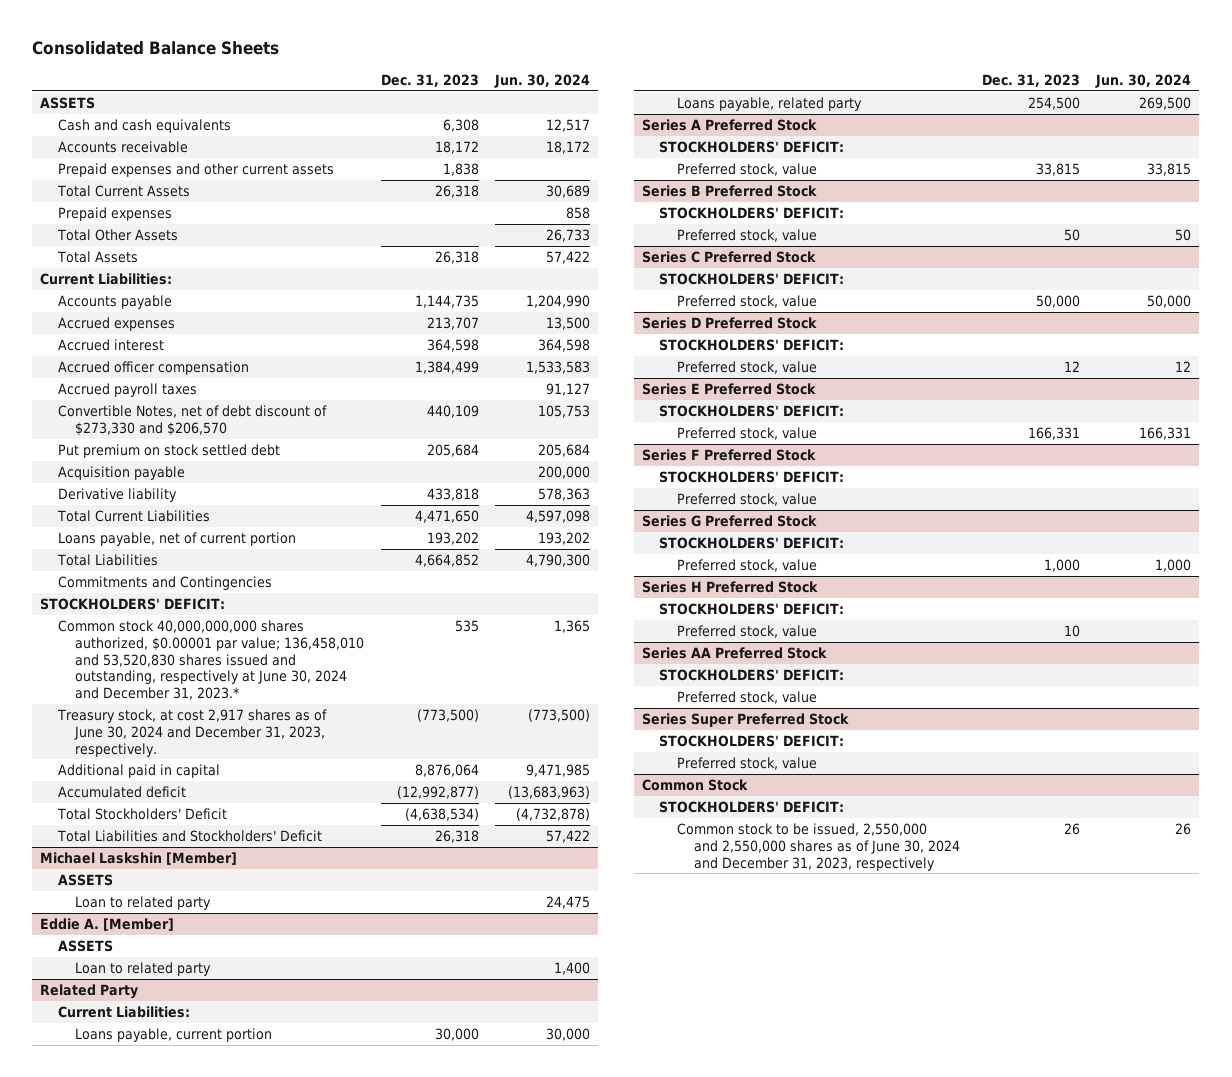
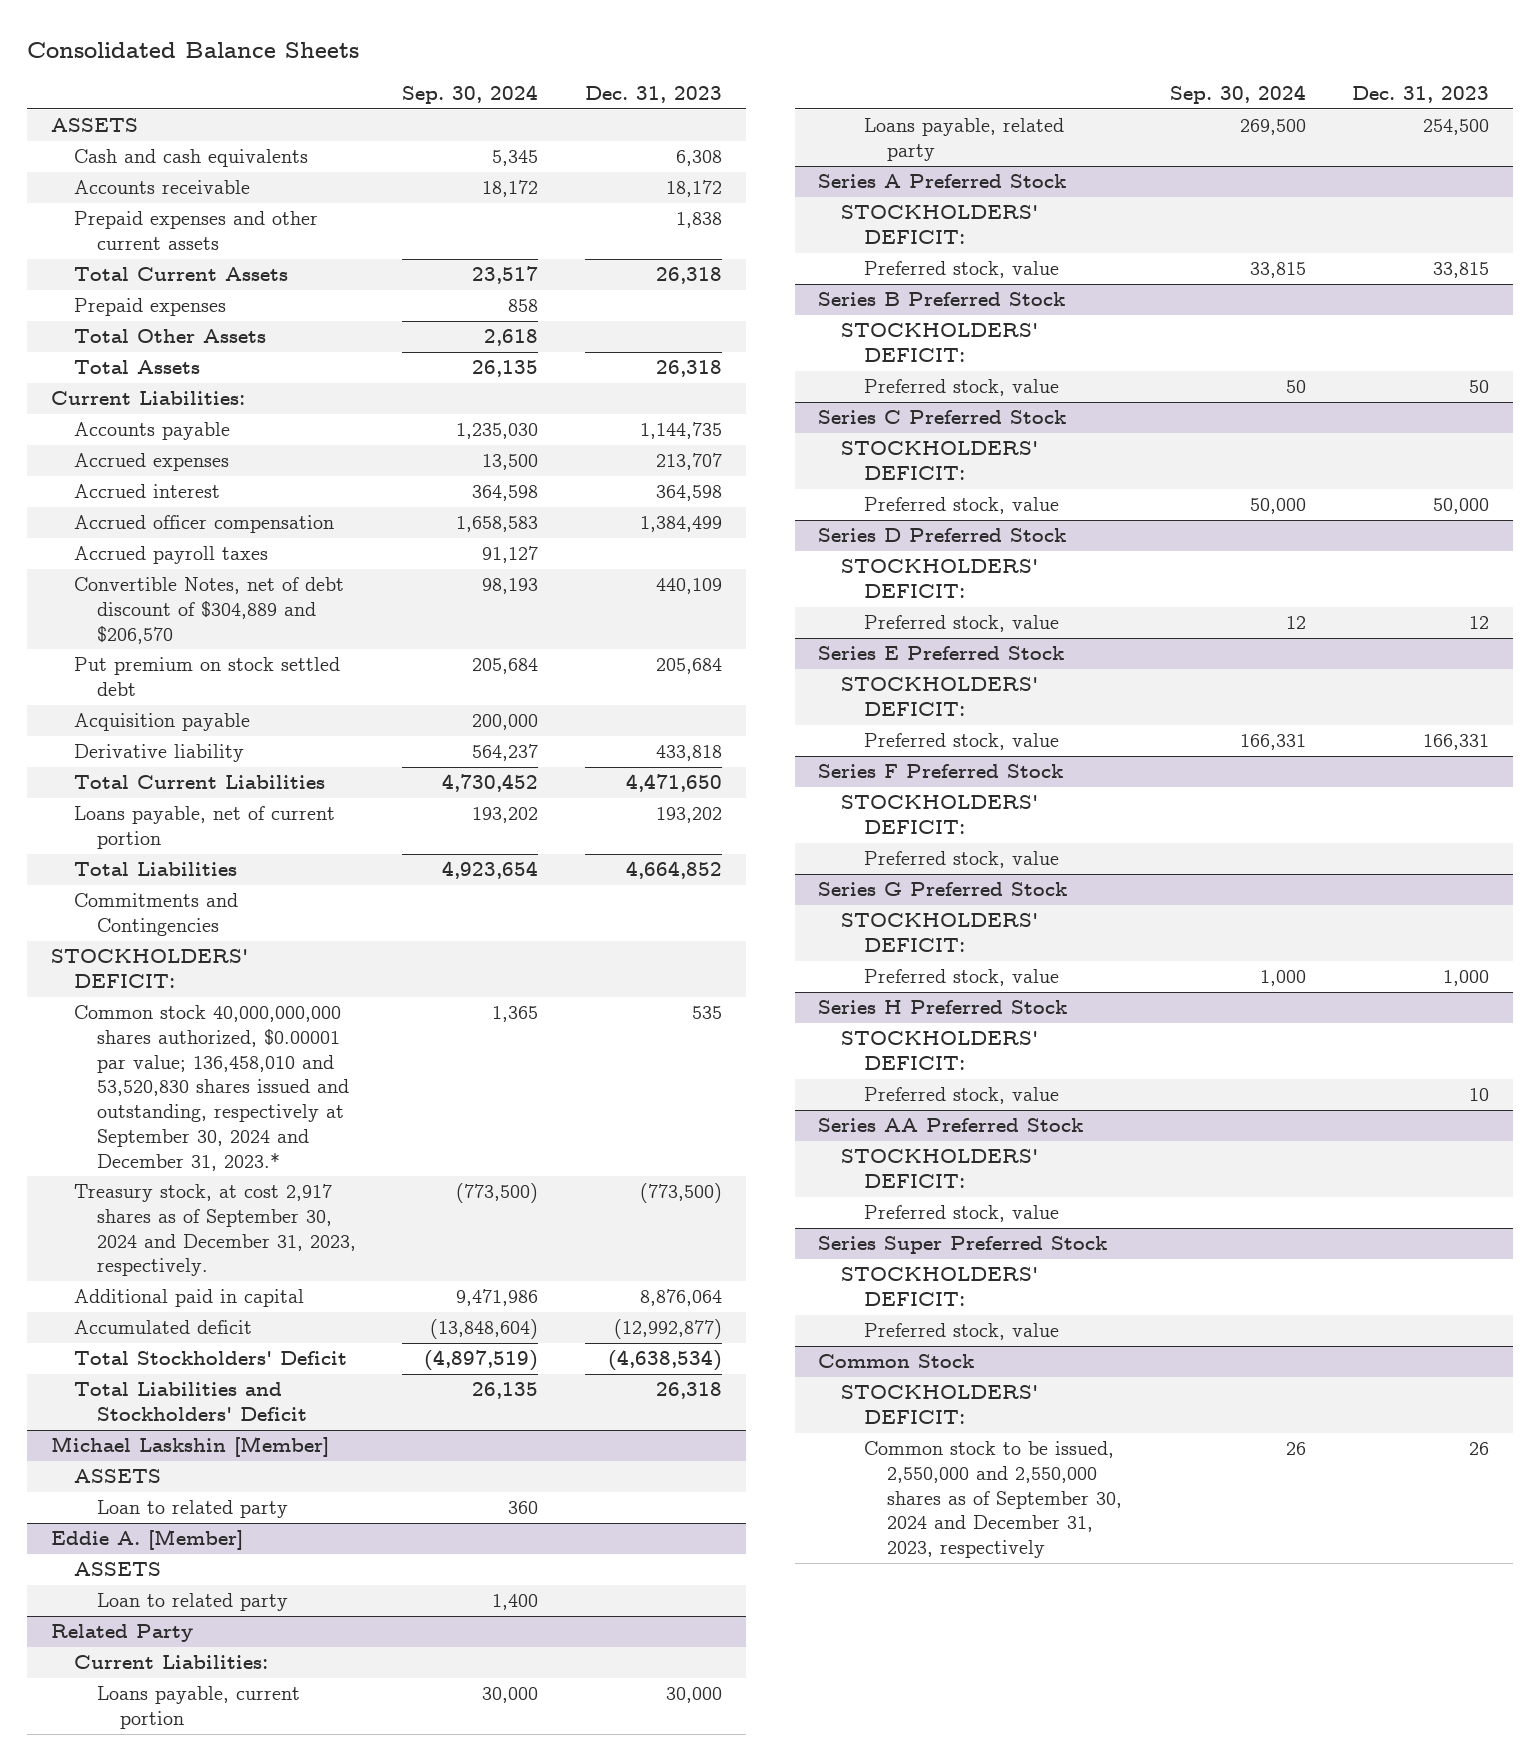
[493,73,590,88] Jun. 30, 2024 -> none
none -> [402,85,539,105] Sep. 30, 2024
[57,405,327,436] Convertible Notes, net of debt discount of $273,330 and $206,570 -> [73,577,344,644] Convertible Notes, net of debt discount of $304,889 and $206,570
[57,620,365,700] Common stock 40,000,000,000 shares authorized, $0.00001 par value; 136,458,010 and 53,520,830 shares issued and outstanding, respectively at June 30, 2024 and December 31, 2023.* -> [73,1005,349,1171] Common stock 40,000,000,000 shares authorized, $0.00001 par value; 136,458,010 and 53,520,830 shares issued and outstanding, respectively at September 30, 2024 and December 31, 2023.*
[56,709,327,757] Treasury stock, at cost 2,917 shares as of June 30, 2024 and December 31, 2023, respectively. -> [73,1184,356,1277] Treasury stock, at cost 2,917 shares as of September 30, 2024 and December 31, 2023, respectively.
[676,823,961,871] Common stock to be issued, 2,550,000 and 2,550,000 shares as of June 30, 2024 and December 31, 2023, respectively -> [864,1441,1122,1559] Common stock to be issued, 2,550,000 and 2,550,000 shares as of September 30, 2024 and December 31, 2023, respectively

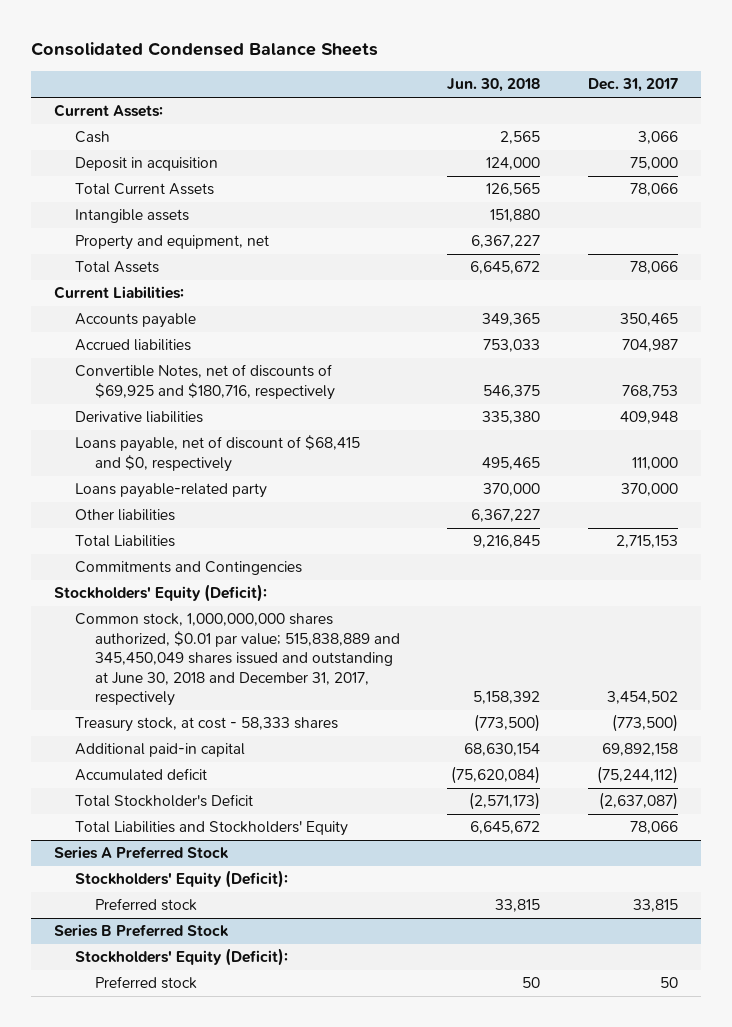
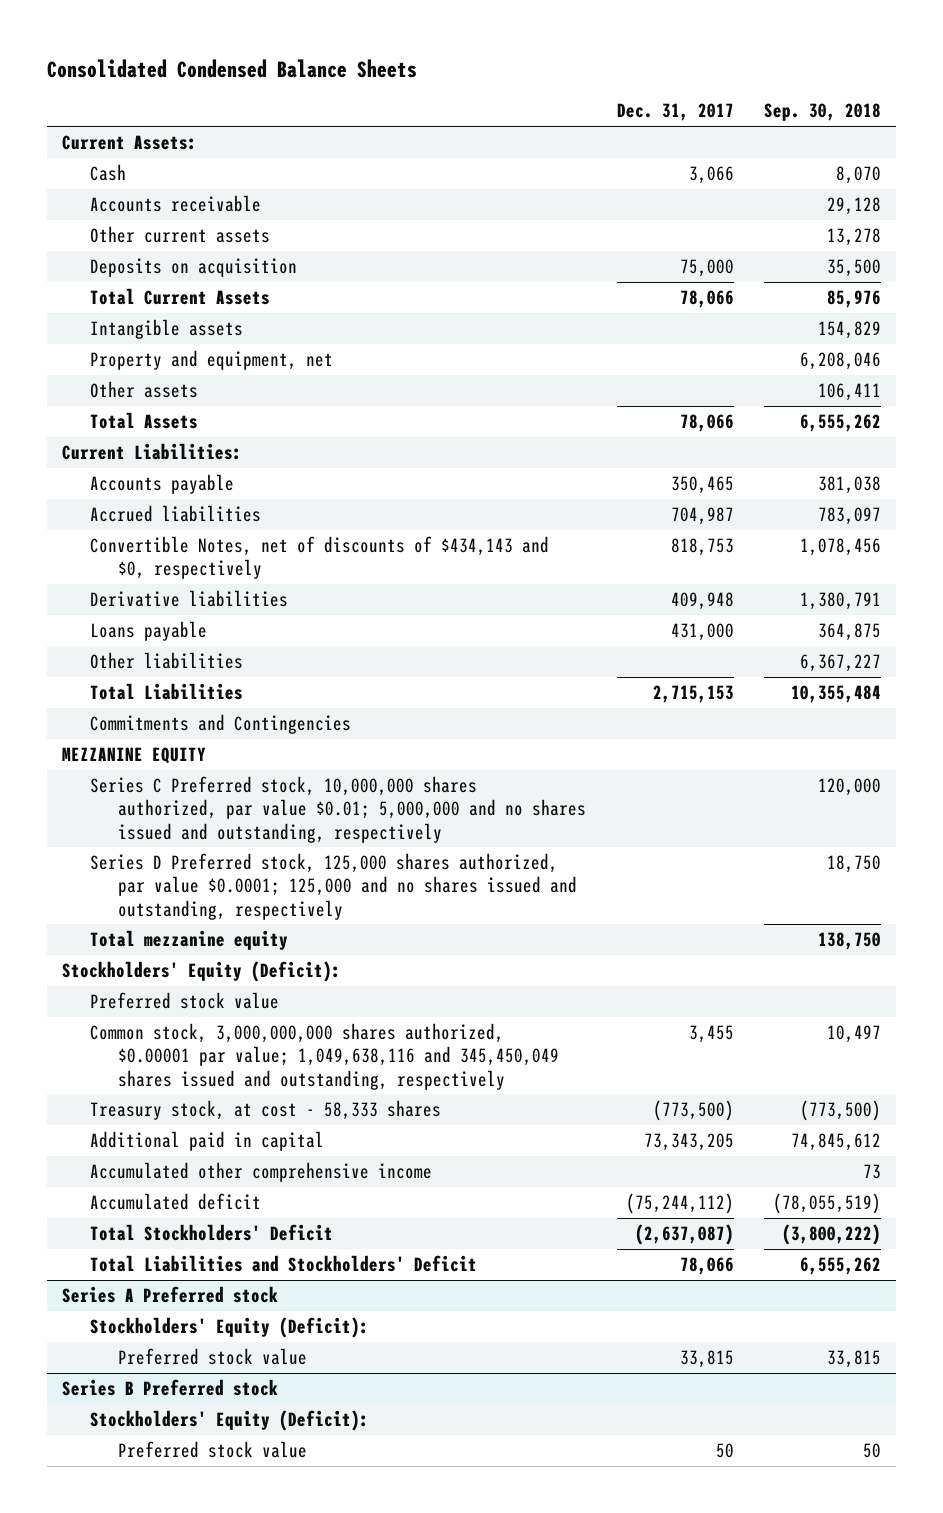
[447,78,541,93] Jun. 30, 2018 -> none
none -> [763,103,881,122] Sep. 30, 2018
none -> [90,194,262,212] Accounts receivable
none -> [90,225,271,243] Other current assets
[74,157,218,172] Deposit in acquisition -> [90,257,298,277] Deposits on acquisition
none -> [90,380,199,398] Other assets
[74,364,336,400] Convertible Notes, net of discounts of $69,925 and $180,716, respectively -> [90,535,550,580] Convertible Notes, net of discounts of $434,143 and $0, respectively
[621,384,678,398] 768,753 -> [670,537,734,556] 818,753
[74,483,267,499] Loans payable-related party -> none
[74,435,360,472] Loans payable, net of discount of $68,415 and $0, respectively -> [90,620,208,641] Loans payable
[631,456,678,470] 111,000 -> [670,622,734,641] 431,000
none -> [62,746,207,764] MEZZANINE EQUITY
none -> [90,775,587,843] Series C Preferred stock, 10,000,000 shares authorized, par value $0.01; 5,000,000 and no shares issued and outstanding, respectively
none -> [90,852,578,920] Series D Preferred stock, 125,000 shares authorized, par value $0.0001; 125,000 and no shares issued and outstanding, respectively
none -> [90,929,289,950] Total mezzanine equity
none -> [90,991,280,1009] Preferred stock value
[74,613,401,707] Common stock, 1,000,000,000 shares authorized, $0.01 par value; 515,838,889 and 345,450,049 shares issued and outstanding at June 30, 2018 and December 31, 2017, respectively -> [90,1022,560,1090] Common stock, 3,000,000,000 shares authorized, $0.00001 par value; 1,049,638,116 and 345,450,049 shares issued and outstanding, respectively
[606,691,678,705] 3,454,502 -> [688,1024,734,1043] 3,455
[74,743,245,758] Additional paid-in capital -> [90,1130,325,1151] Additional paid in capital
[601,743,678,757] 69,892,158 -> [643,1132,734,1151] 73,343,205
none -> [90,1161,433,1182] Accumulated other comprehensive income
[74,794,253,808] Total Stockholder's Deficit -> [90,1223,334,1241] Total Stockholders' Deficit
[74,821,348,837] Total Liabilities and Stockholders' Equity -> [90,1254,478,1272] Total Liabilities and Stockholders' Deficit
[54,846,230,860] Series A Preferred Stock -> [62,1285,279,1303] Series A Preferred stock
[95,898,198,912] Preferred stock -> [118,1347,308,1365] Preferred stock value
[54,924,230,938] Series B Preferred Stock -> [62,1378,279,1396] Series B Preferred stock
[95,976,198,990] Preferred stock -> [118,1440,308,1458] Preferred stock value

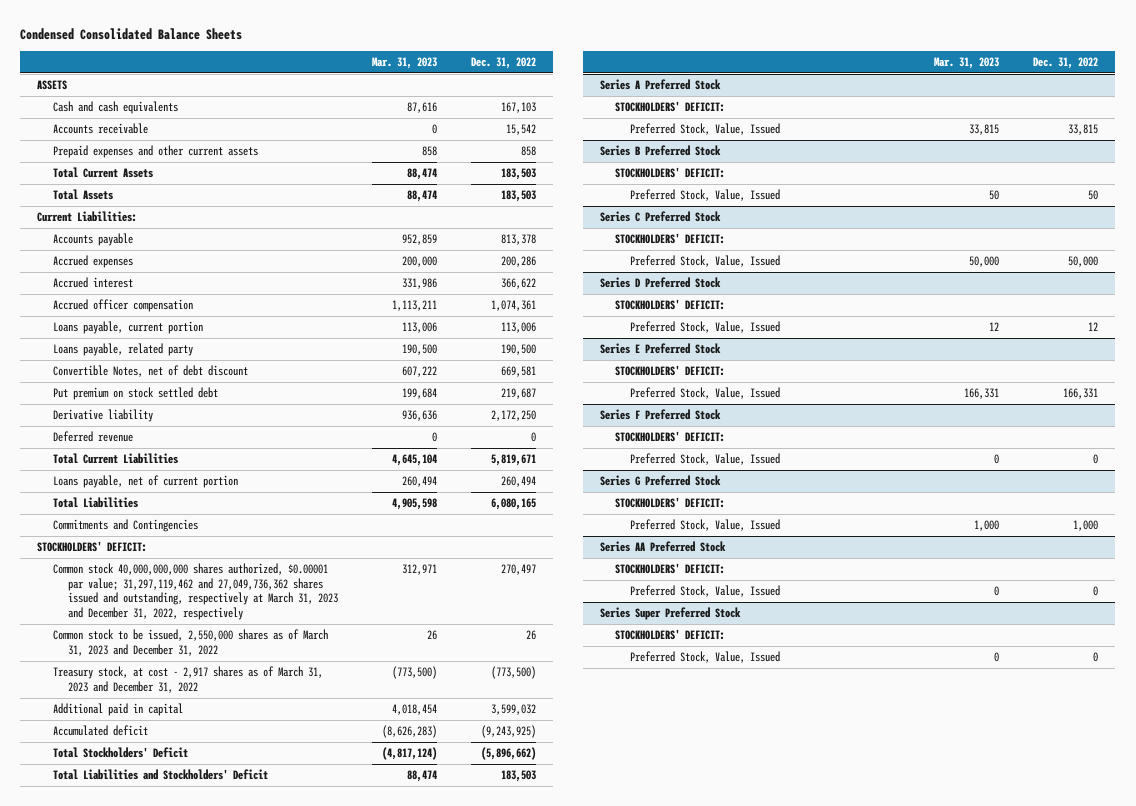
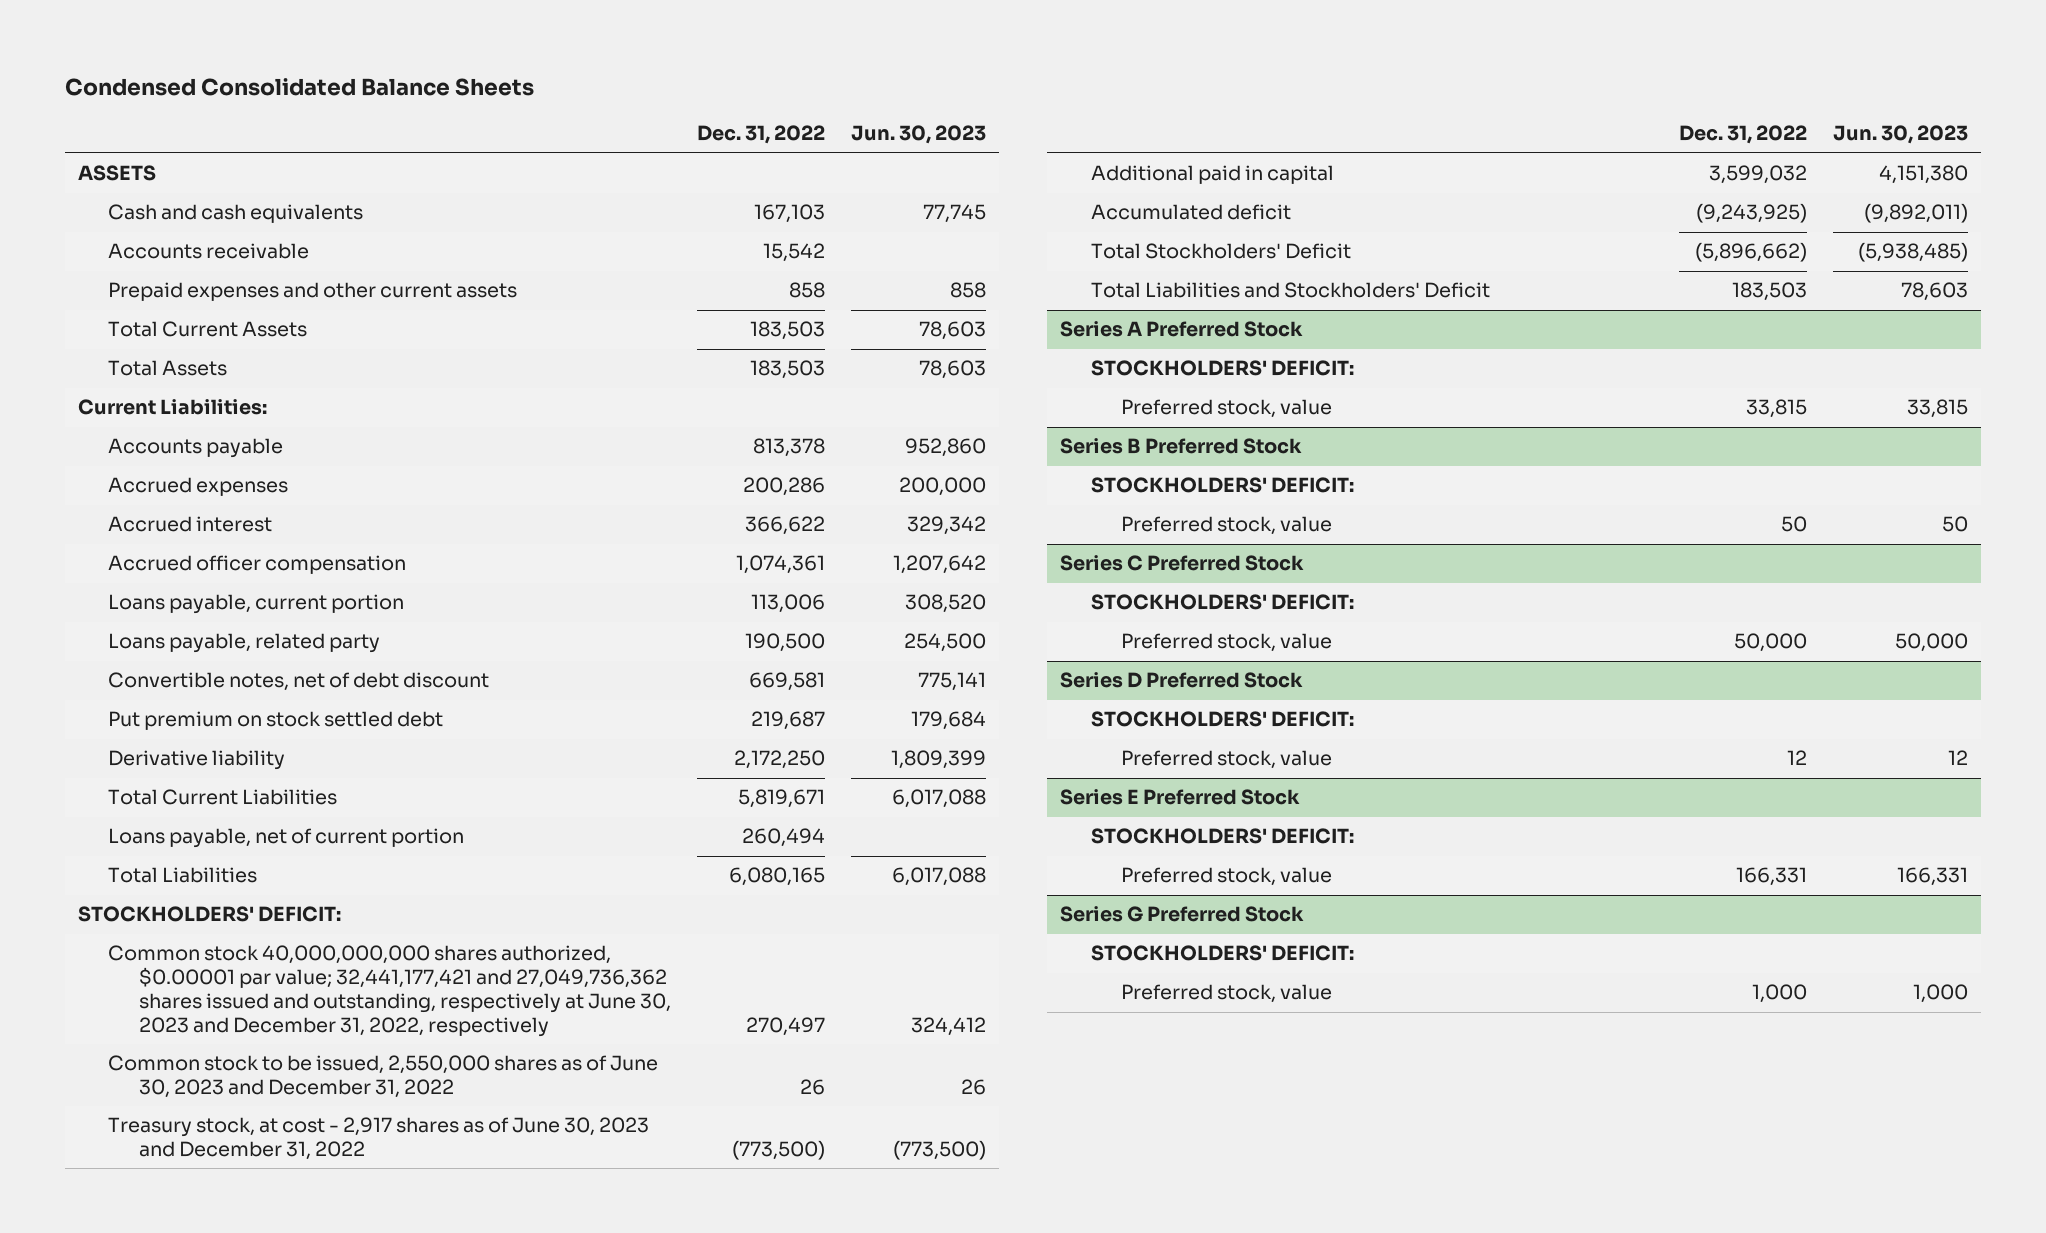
[371,56,437,69] Mar. 31, 2023 -> none
none -> [850,125,986,145] Jun. 30, 2023
[52,365,248,378] Convertible Notes, net of debt discount -> [108,672,490,692] Convertible notes, net of debt discount
[52,431,133,443] Deferred revenue -> none
[52,519,198,533] Commitments and Contingencies -> none
[52,563,338,620] Common stock 40,000,000,000 shares authorized, $0.00001 par value; 31,297,119,462 and 27,049,736,362 shares issued and outstanding, respectively at March 31, 2023 and December 31, 2022, respectively -> [108,945,671,1037] Common stock 40,000,000,000 shares authorized, $0.00001 par value; 32,441,177,421 and 27,049,736,362 shares issued and outstanding, respectively at June 30, 2023 and December 31, 2022, respectively
[52,629,328,656] Common stock to be issued, 2,550,000 shares as of March 31, 2023 and December 31, 2022 -> [108,1055,659,1099] Common stock to be issued, 2,550,000 shares as of June 30, 2023 and December 31, 2022
[52,666,323,693] Treasury stock, at cost - 2,917 shares as of March 31, 2023 and December 31, 2022 -> [108,1117,650,1161] Treasury stock, at cost - 2,917 shares as of June 30, 2023 and December 31, 2022
[629,123,780,136] Preferred Stock, Value, Issued -> [1121,399,1333,419] Preferred stock, value
[629,189,780,202] Preferred Stock, Value, Issued -> [1121,516,1333,536] Preferred stock, value
[629,255,780,268] Preferred Stock, Value, Issued -> [1121,633,1333,653] Preferred stock, value
[629,321,780,334] Preferred Stock, Value, Issued -> [1121,750,1333,770] Preferred stock, value
[599,409,721,421] Series F Preferred Stock -> none
[614,431,725,443] STOCKHOLDERS' DEFICIT: -> none
[629,453,780,466] Preferred Stock, Value, Issued -> none
[629,387,780,400] Preferred Stock, Value, Issued -> [1121,867,1333,887] Preferred stock, value
[599,541,726,553] Series AA Preferred Stock -> none
[614,563,725,575] STOCKHOLDERS' DEFICIT: -> none
[629,585,780,598] Preferred Stock, Value, Issued -> none
[599,607,741,621] Series Super Preferred Stock -> none
[614,629,725,641] STOCKHOLDERS' DEFICIT: -> none
[629,651,780,664] Preferred Stock, Value, Issued -> none
[629,519,780,532] Preferred Stock, Value, Issued -> [1121,984,1333,1004] Preferred stock, value

